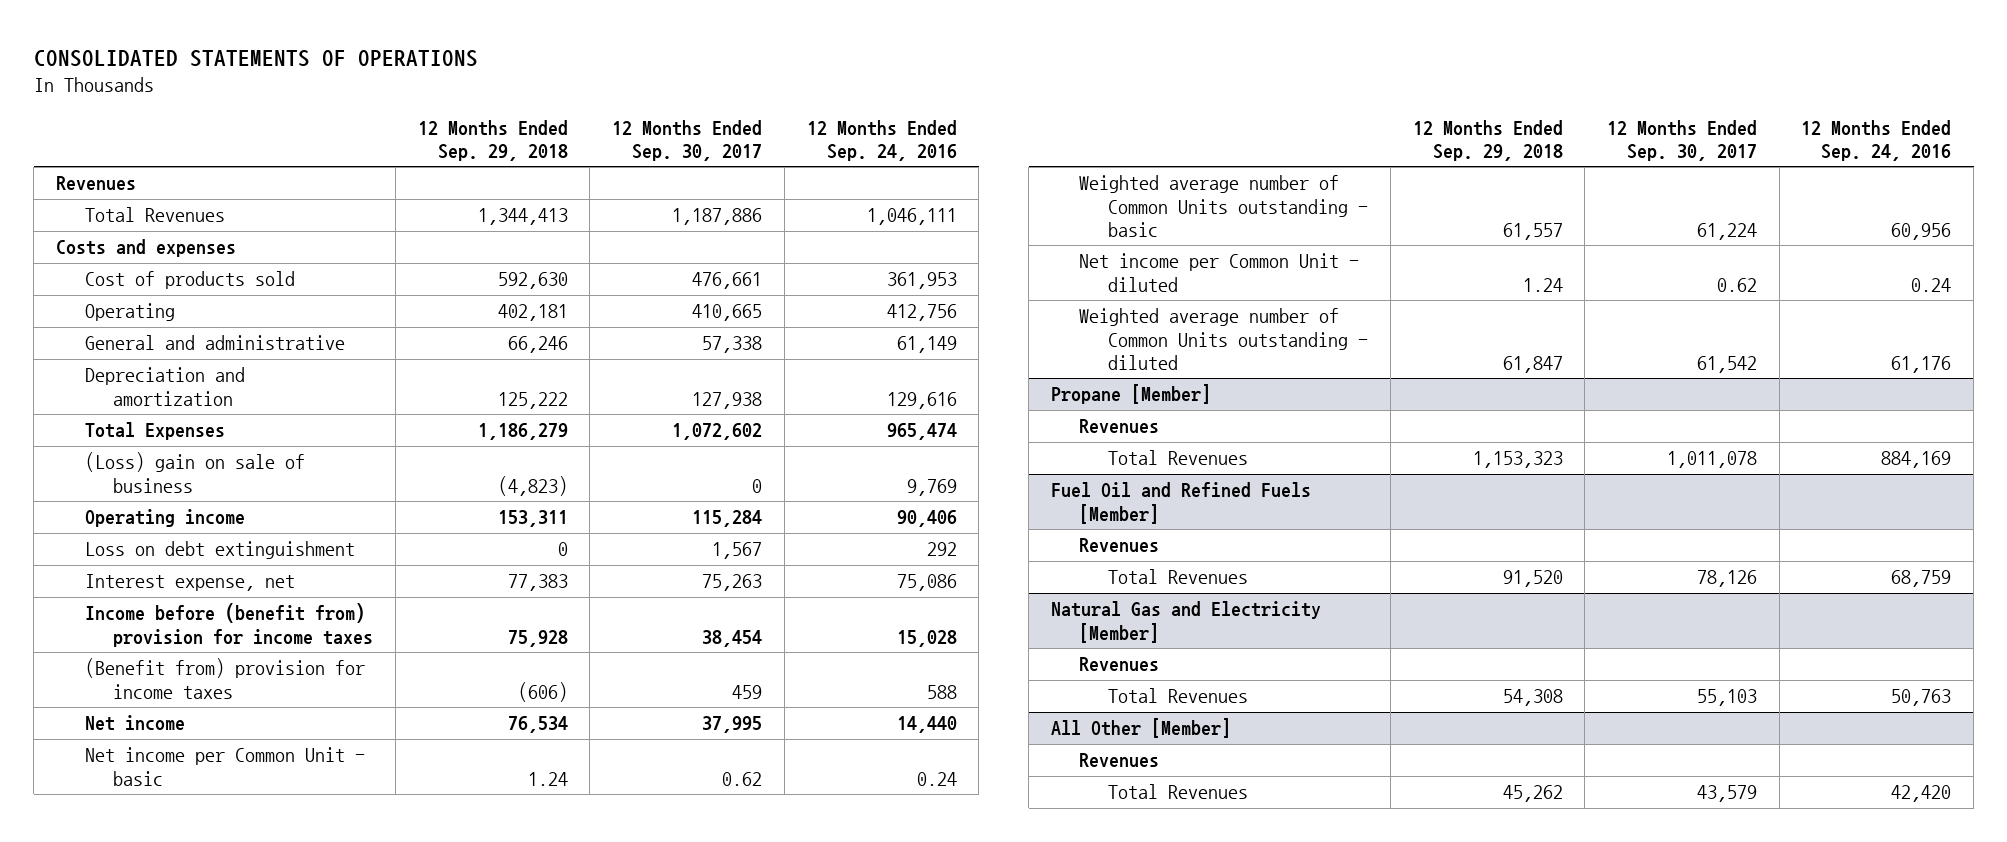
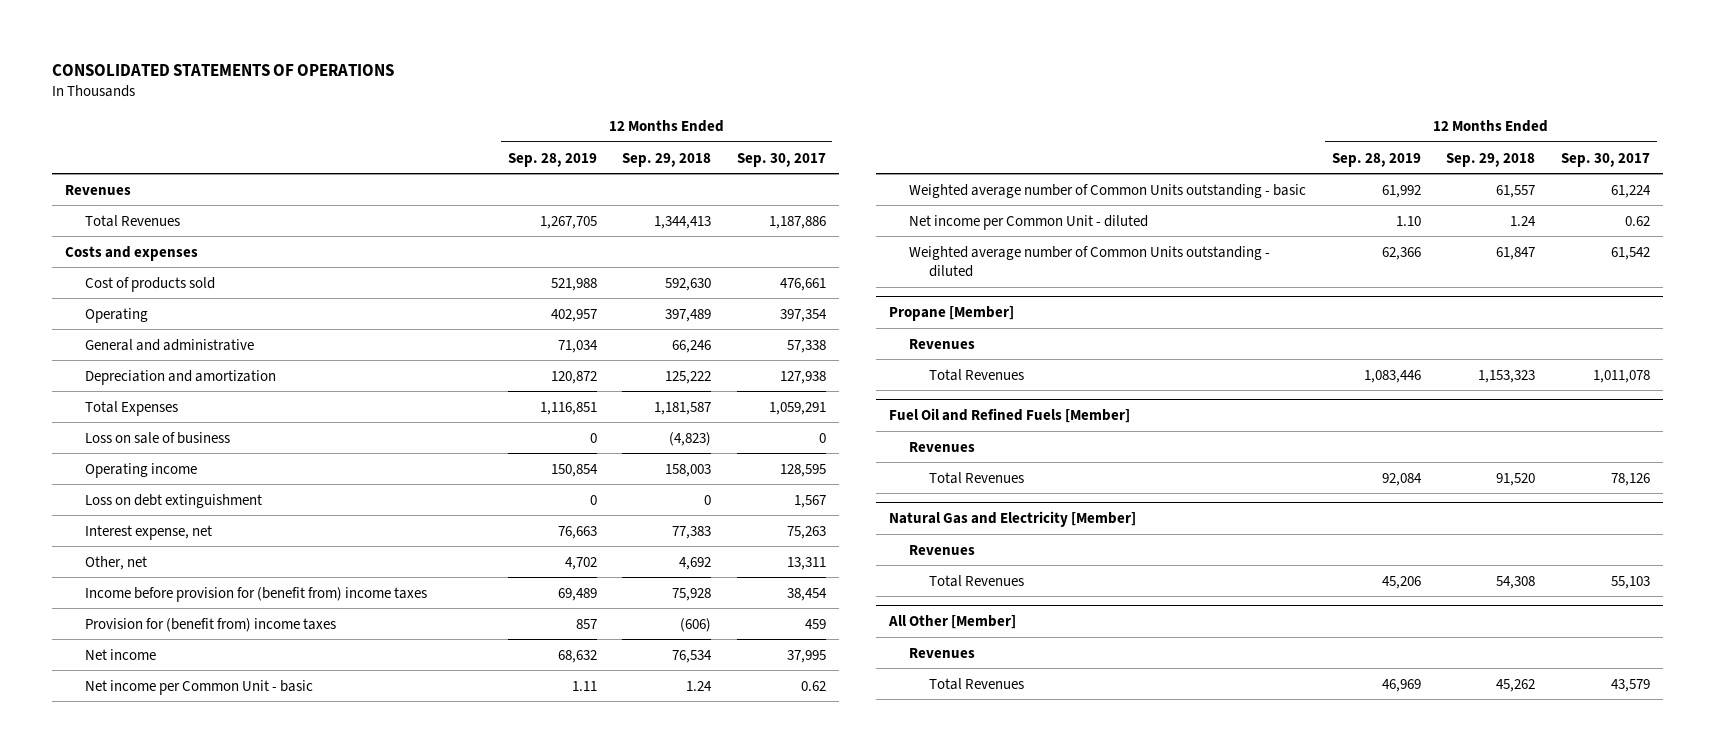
[806,119,957,161] 12 Months Ended Sep. 24, 2016 -> none
none -> [507,152,597,167] Sep. 28, 2019
[497,304,568,322] 402,181 -> [665,308,712,322] 397,489
[692,304,763,322] 410,665 -> [780,308,828,322] 397,354
[477,423,568,441] 1,186,279 -> [654,401,712,415] 1,181,587
[672,423,763,441] 1,072,602 -> [769,401,827,415] 1,059,291
[84,452,305,493] (Loss) gain on sale of business -> [85,431,231,444] Loss on sale of business
[497,510,568,528] 153,311 -> [665,463,712,477] 158,003
[692,510,763,528] 115,284 -> [780,463,827,477] 128,595
none -> [85,555,148,570] Other, net
[84,603,374,647] Income before (benefit from) provision for income taxes -> [85,586,428,602] Income before provision for (benefit from) income taxes
[84,658,365,699] (Benefit from) provision for income taxes -> [85,617,337,632] Provision for (benefit from) income taxes

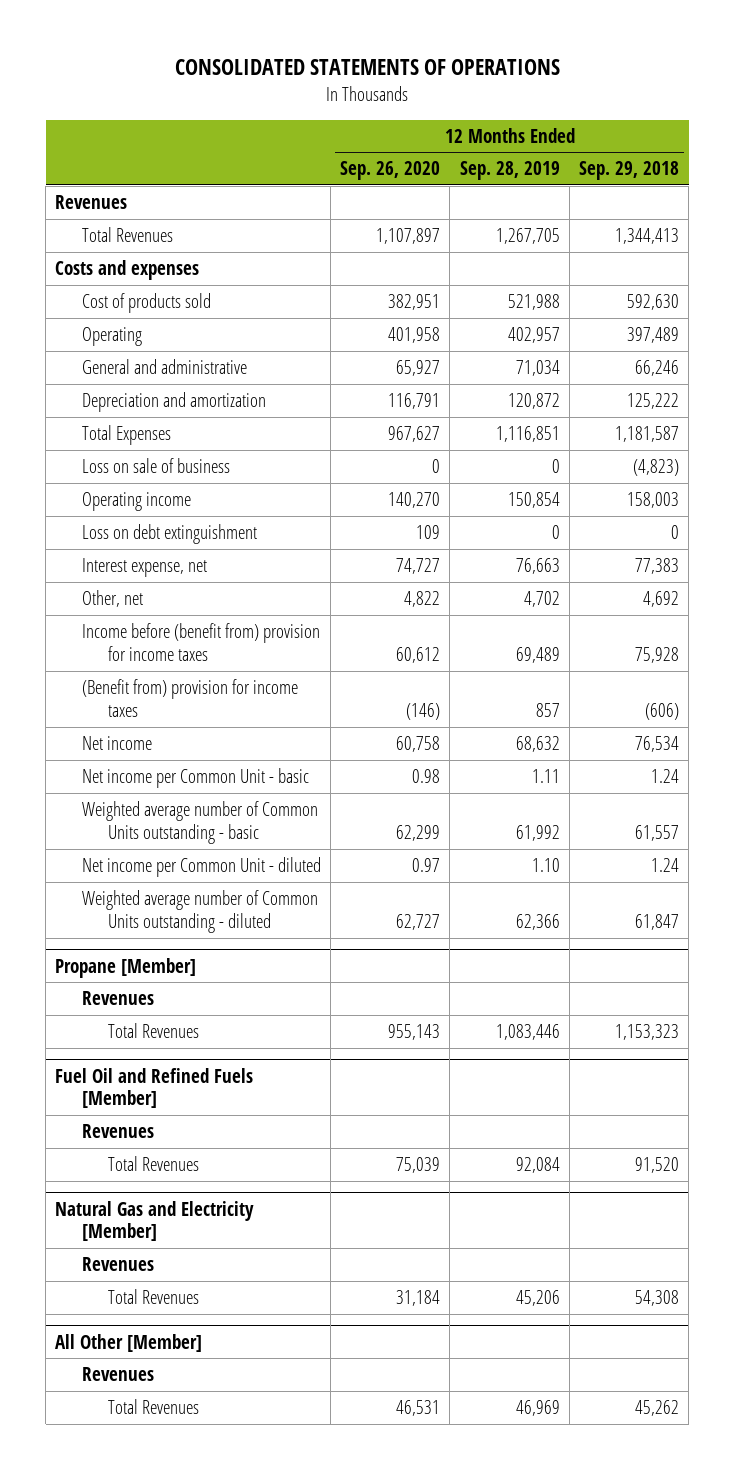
[737,152,827,167] Sep. 30, 2017 -> none
none -> [340,161,441,181] Sep. 26, 2020
[85,586,428,602] Income before provision for (benefit from) income taxes -> [81,623,320,661] Income before (benefit from) provision for income taxes
[85,617,337,632] Provision for (benefit from) income taxes -> [81,679,298,717] (Benefit from) provision for income taxes

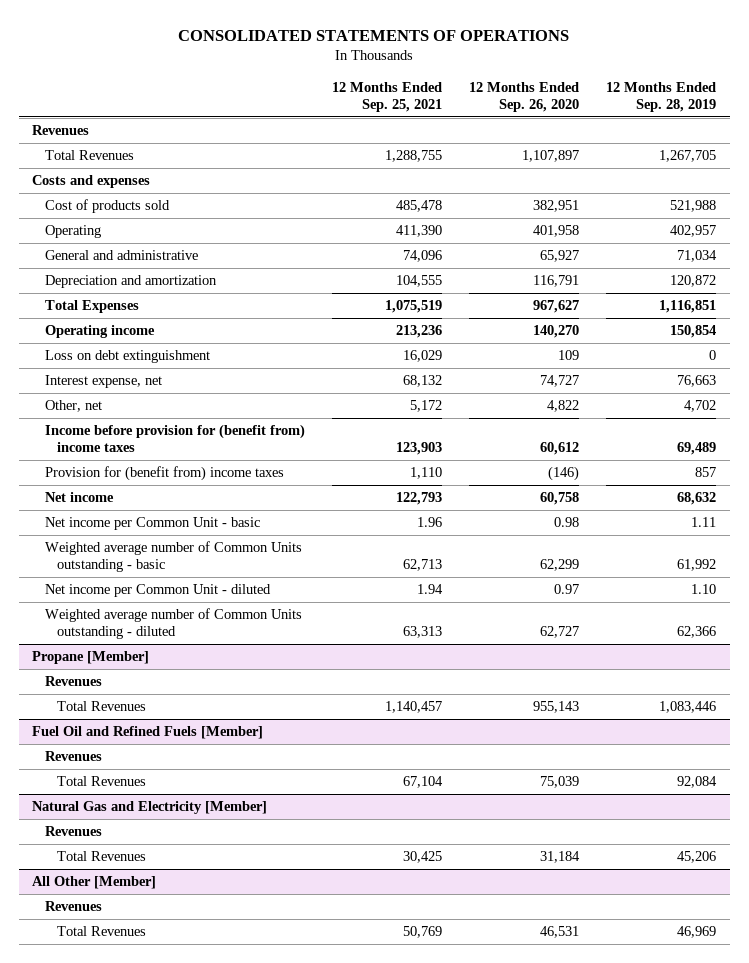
[578,161,679,181] Sep. 29, 2018 -> none
none -> [332,81,443,113] 12 Months Ended Sep. 25, 2021
[81,458,230,474] Loss on sale of business -> none
[81,623,320,661] Income before (benefit from) provision for income taxes -> [44,423,305,453] Income before provision for (benefit from) income taxes
[81,679,298,717] (Benefit from) provision for income taxes -> [44,465,284,481] Provision for (benefit from) income taxes

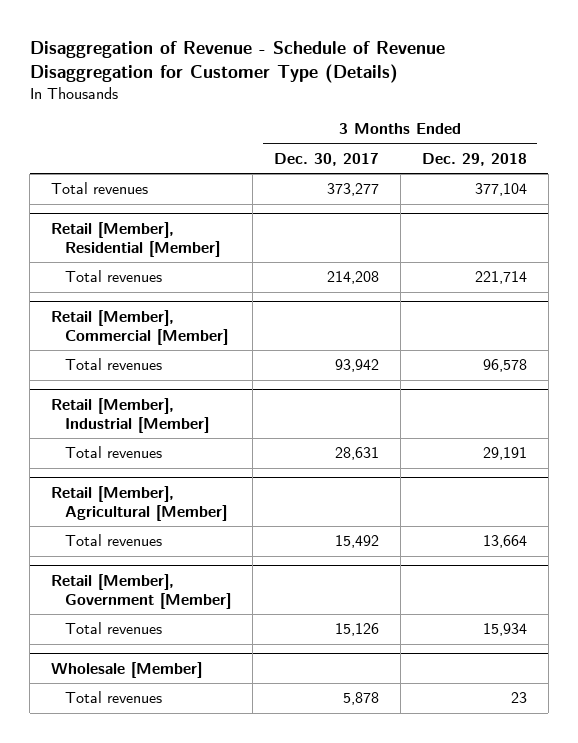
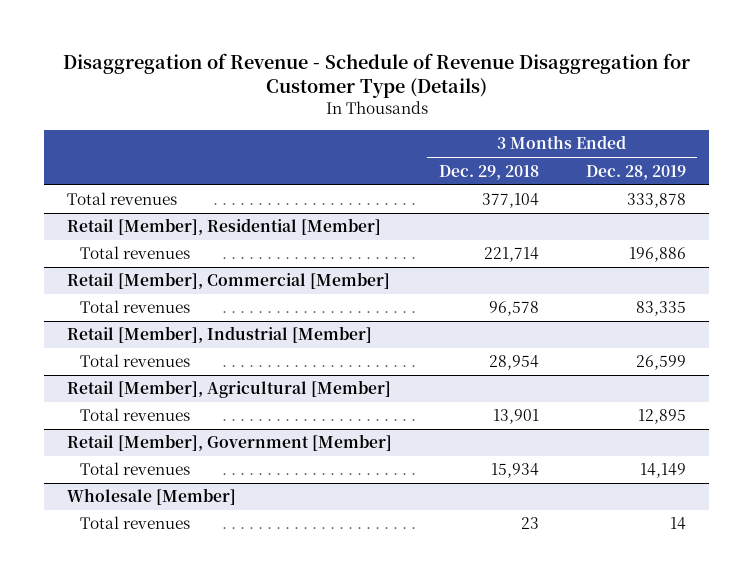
[273,152,379,166] Dec. 30, 2017 -> none
none -> [585,164,686,180] Dec. 28, 2019
[482,447,527,461] 29,191 -> [489,355,540,371] 28,954
[482,535,527,549] 13,664 -> [493,409,540,425] 13,901

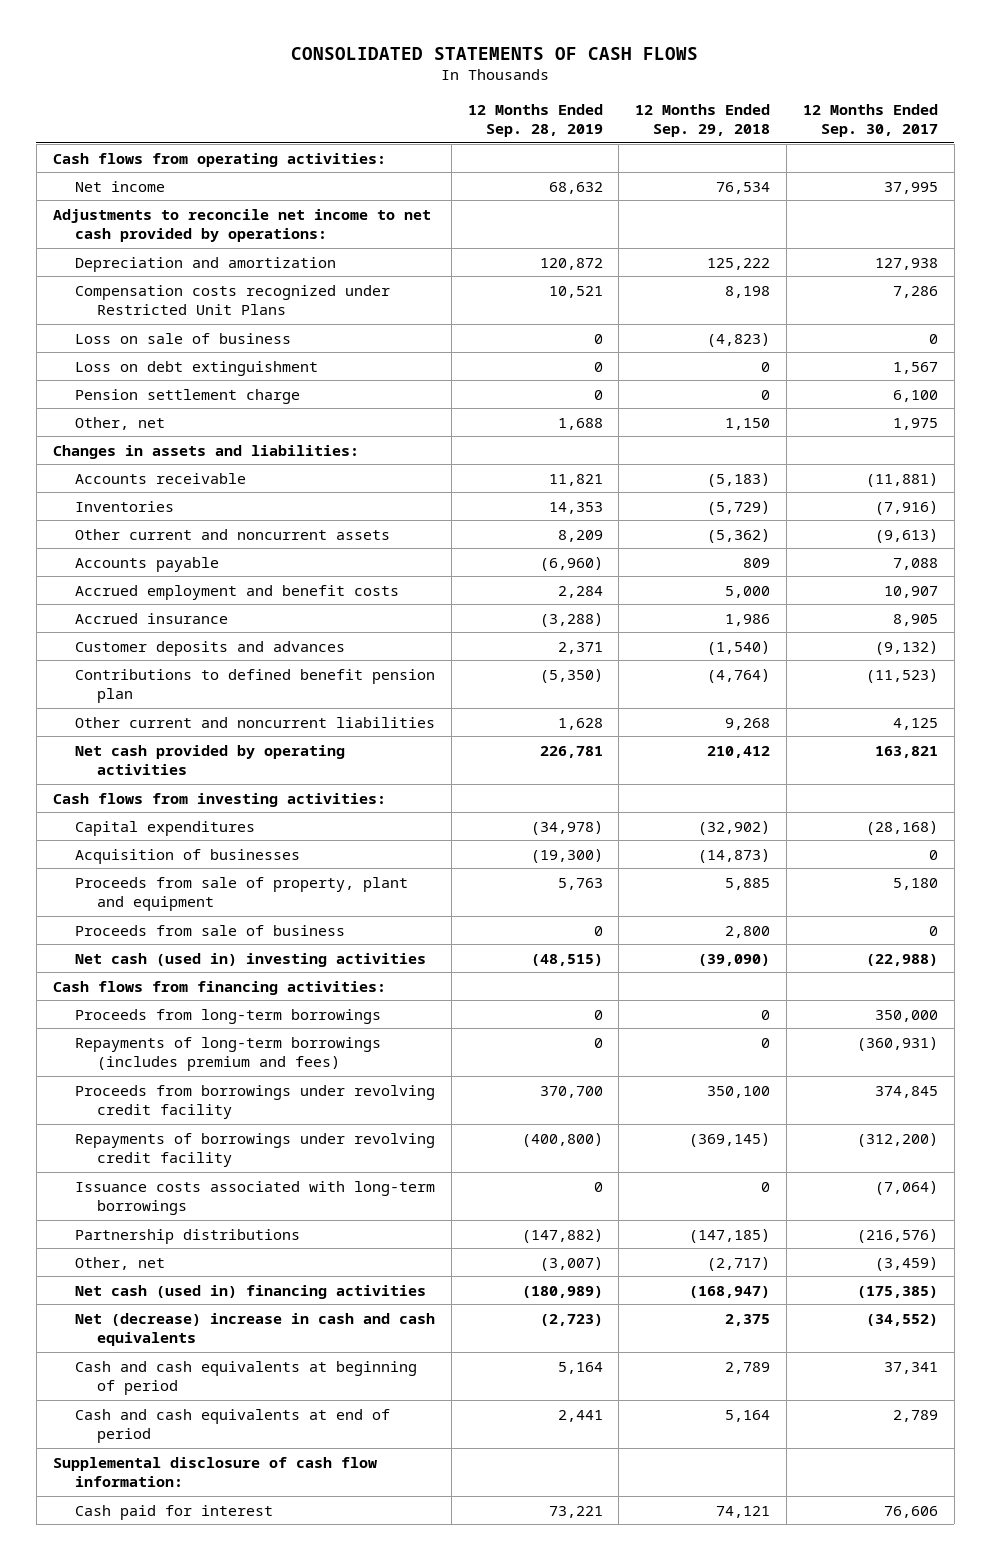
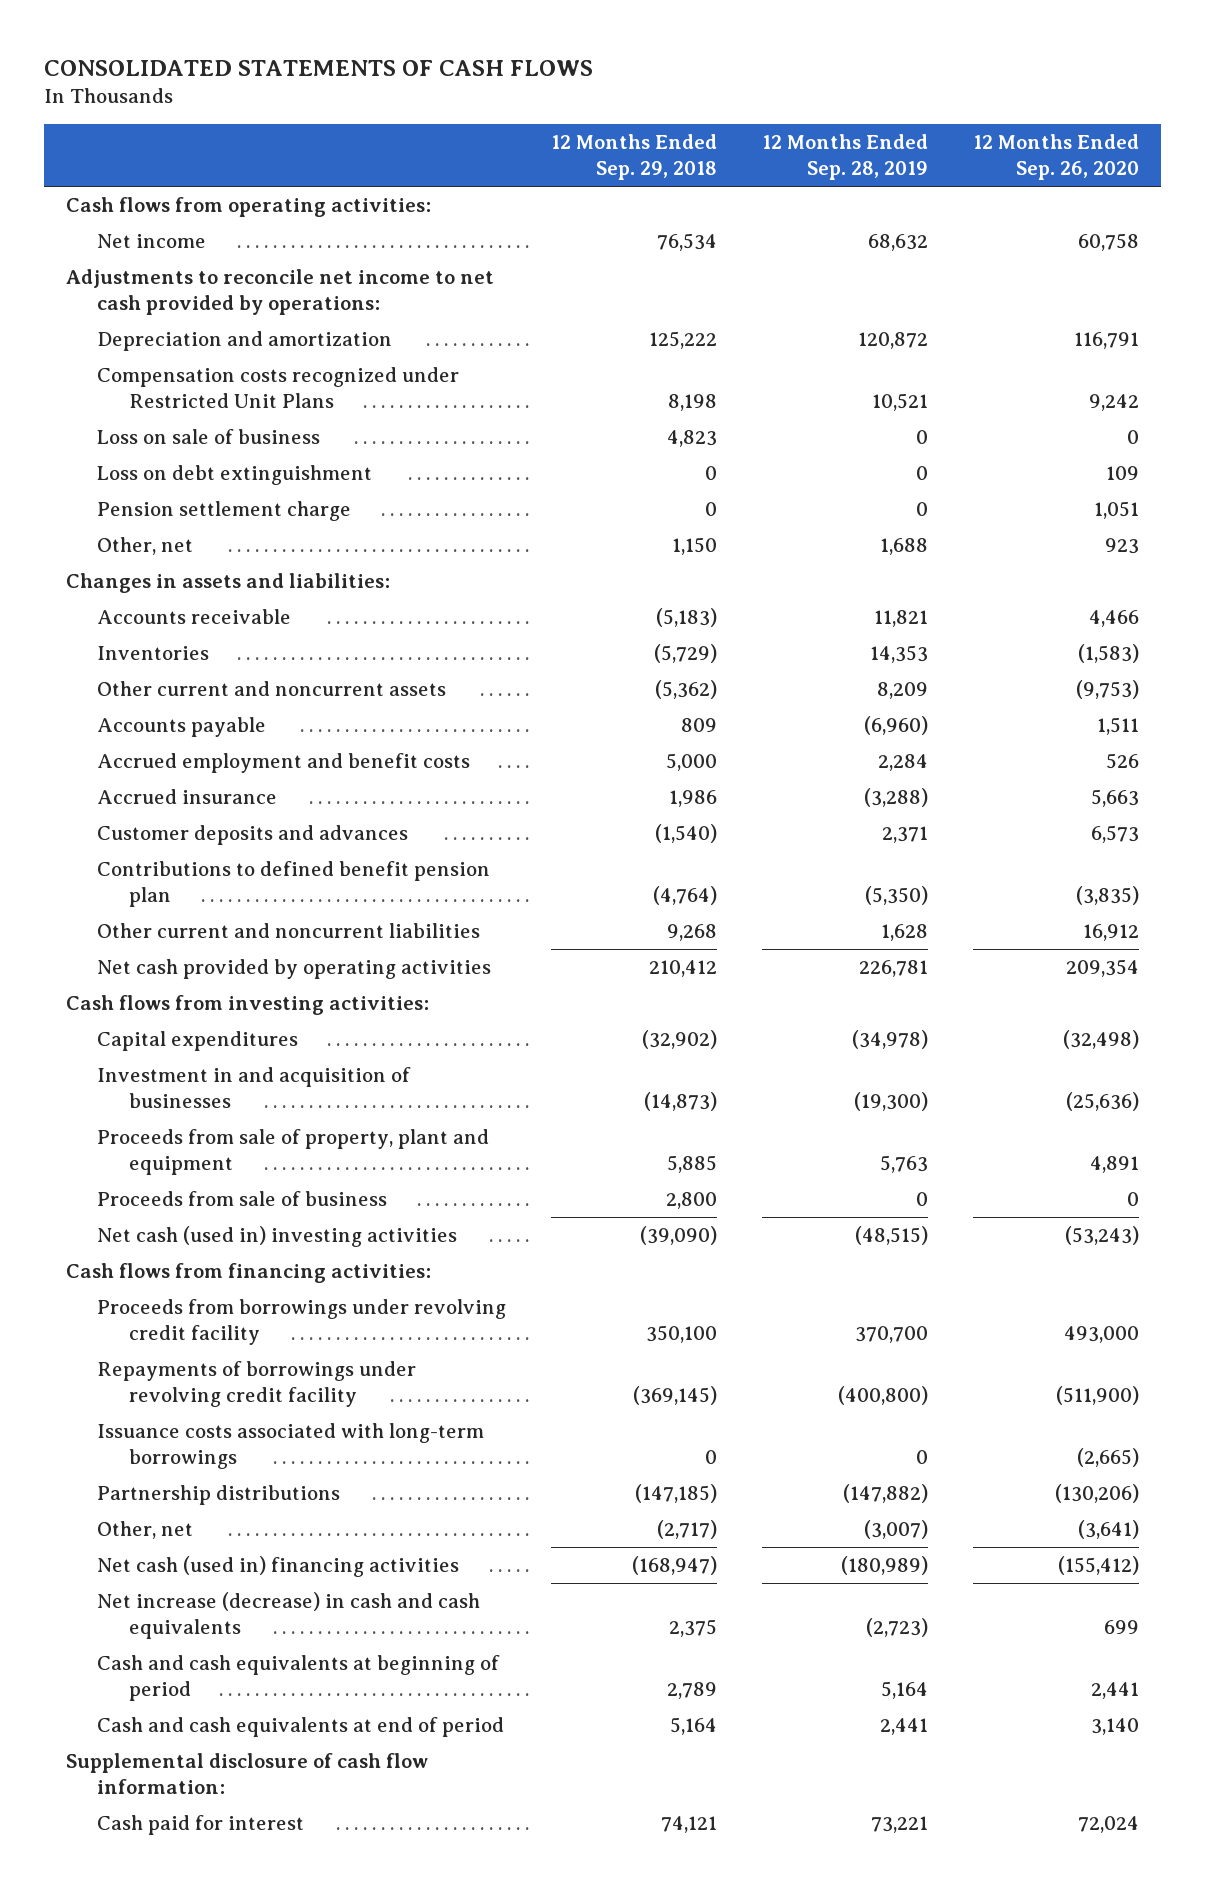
[802,103,938,138] 12 Months Ended Sep. 30, 2017 -> none
none -> [972,133,1139,181] 12 Months Ended Sep. 26, 2020
[707,332,771,347] (4,823) -> [667,430,718,448] 4,823
[74,848,300,864] Acquisition of businesses -> [97,1067,412,1109] Investment in and acquisition of businesses
[74,1008,381,1024] Proceeds from long-term borrowings -> none
[74,1036,381,1071] Repayments of long-term borrowings (includes premium and fees) -> none
[74,1312,435,1346] Net (decrease) increase in cash and cash equivalents -> [97,1592,481,1640] Net increase (decrease) in cash and cash equivalents

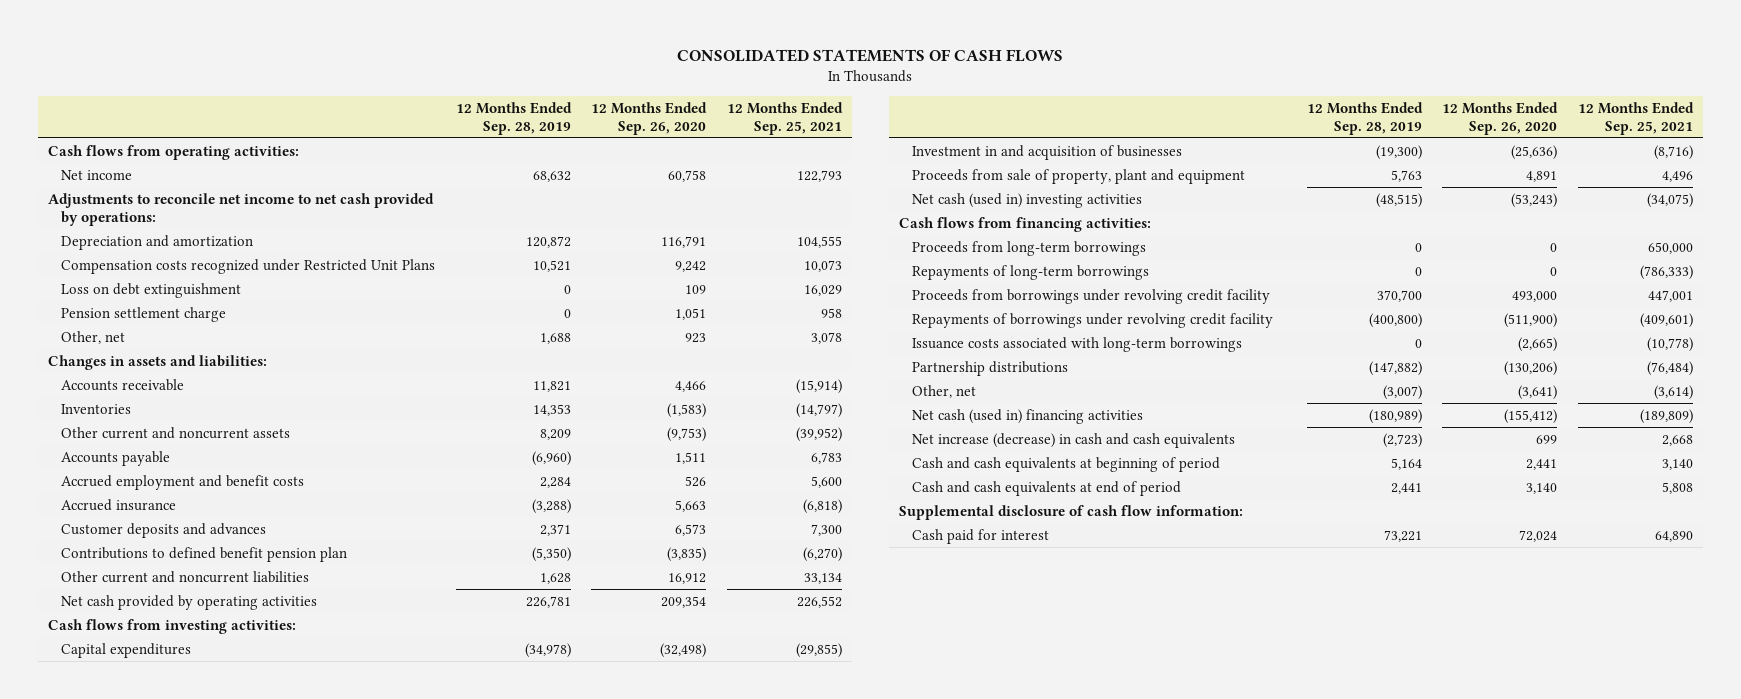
[551,133,718,181] 12 Months Ended Sep. 29, 2018 -> none
none -> [726,101,843,135] 12 Months Ended Sep. 25, 2021
[97,429,321,445] Loss on sale of business -> none
[97,1191,388,1207] Proceeds from sale of business -> none
none -> [912,240,1147,256] Proceeds from long-term borrowings
none -> [912,264,1150,280] Repayments of long-term borrowings

